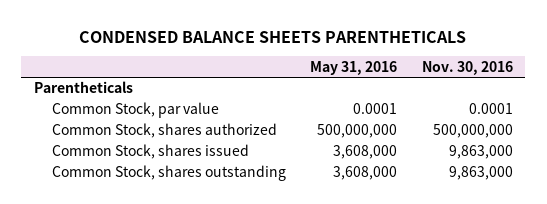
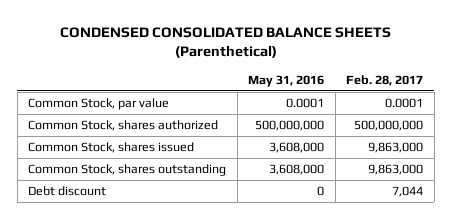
[79,30,467,43] CONDENSED BALANCE SHEETS PARENTHETICALS -> [59,26,391,59] CONDENSED CONSOLIDATED BALANCE SHEETS (Parenthetical)
[422,60,514,75] Nov. 30, 2016 -> none
none -> [346,74,424,86] Feb. 28, 2017
[33,81,133,94] Parentheticals -> none
none -> [28,186,107,197] Debt discount

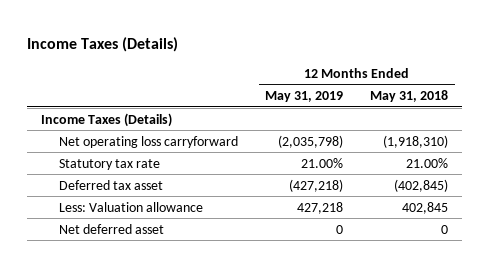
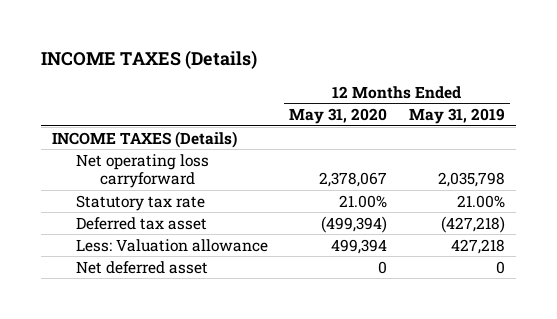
[27,36,179,52] Income Taxes (Details) -> [41,50,258,70] INCOME TAXES (Details)
[370,90,449,103] May 31, 2018 -> none
none -> [289,108,388,125] May 31, 2020
[40,112,172,127] Income Taxes (Details) -> [52,130,238,148] INCOME TAXES (Details)
[278,134,344,148] (2,035,798) -> [437,171,505,187] 2,035,798

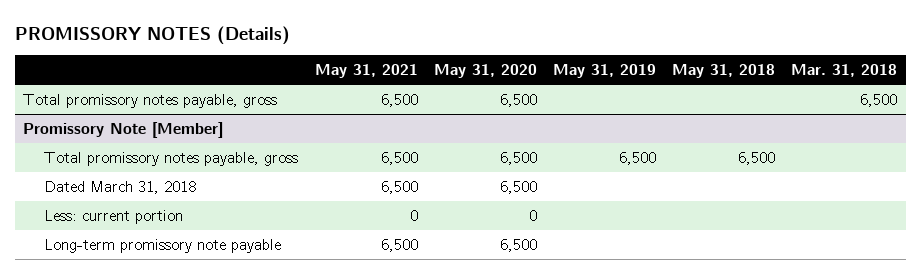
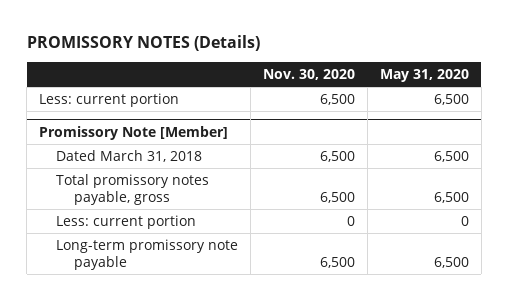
[314,64,418,79] May 31, 2021 -> none
[552,64,656,79] May 31, 2019 -> none
[672,64,776,79] May 31, 2018 -> none
[791,64,898,78] Mar. 31, 2018 -> none
none -> [263,69,356,81] Nov. 30, 2020
[23,93,278,108] Total promissory notes payable, gross -> none
none -> [39,92,180,107] Less: current portion
[44,151,299,166] Total promissory notes payable, gross -> [56,173,210,206] Total promissory notes payable, gross

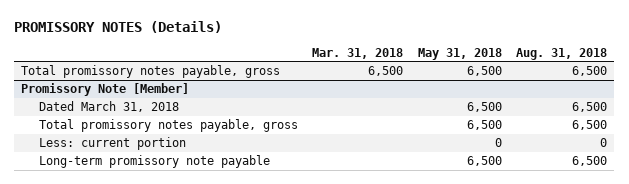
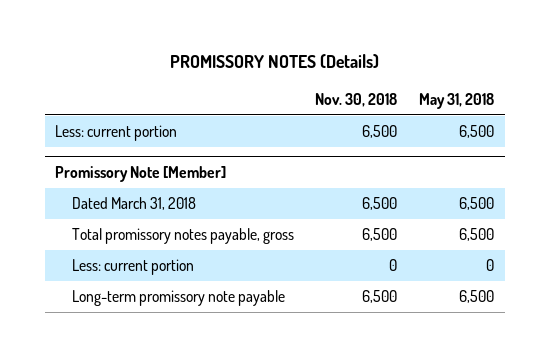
[312,47,404,59] Mar. 31, 2018 -> none
[516,47,608,60] Aug. 31, 2018 -> none
none -> [315,92,398,107] Nov. 30, 2018
[21,65,281,79] Total promissory notes payable, gross -> none
none -> [55,125,178,142] Less: current portion

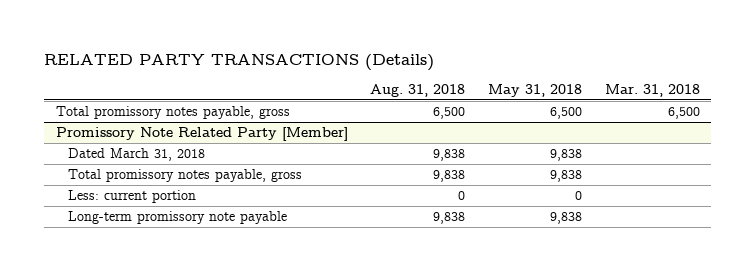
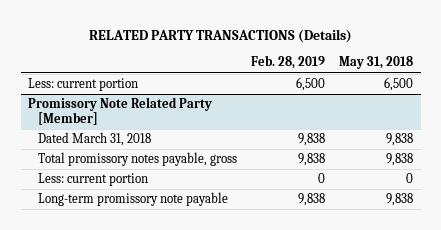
[370,84,466,98] Aug. 31, 2018 -> none
[604,84,700,98] Mar. 31, 2018 -> none
none -> [250,55,325,70] Feb. 28, 2019
[55,106,290,120] Total promissory notes payable, gross -> none
none -> [28,78,139,92] Less: current portion

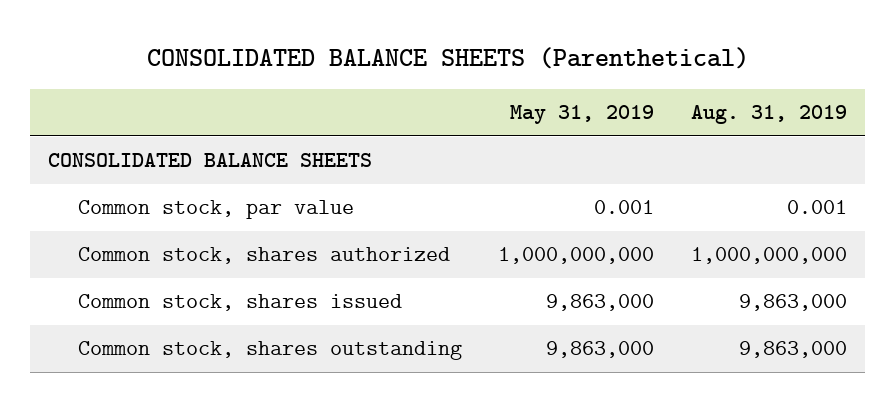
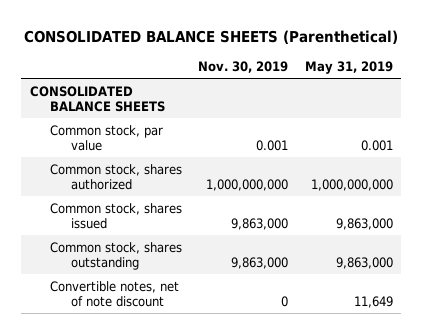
[691,105,848,125] Aug. 31, 2019 -> none
none -> [198,61,289,74] Nov. 30, 2019
none -> [50,280,180,308] Convertible notes, net of note discount

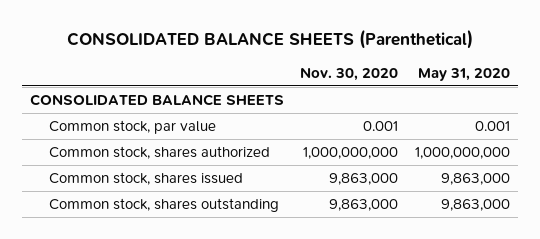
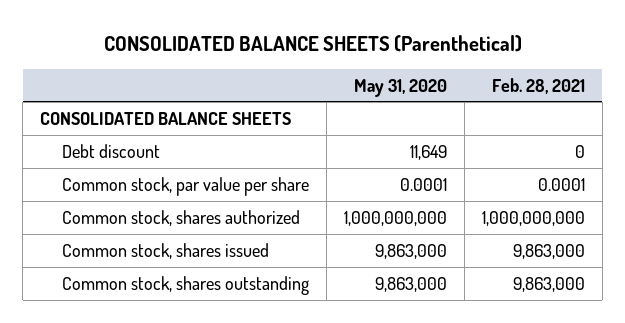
[300,67,399,81] Nov. 30, 2020 -> none
none -> [492,77,586,94] Feb. 28, 2021
none -> [62,143,161,158] Debt discount
[49,120,217,135] Common stock, par value -> [62,176,310,196] Common stock, par value per share
[474,121,510,132] 0.001 -> [400,177,448,191] 0.0001

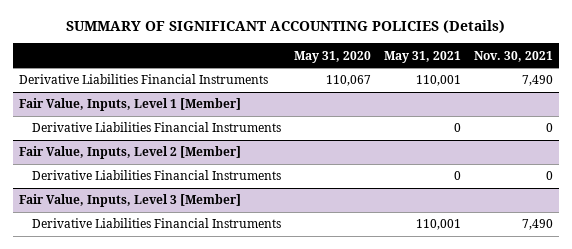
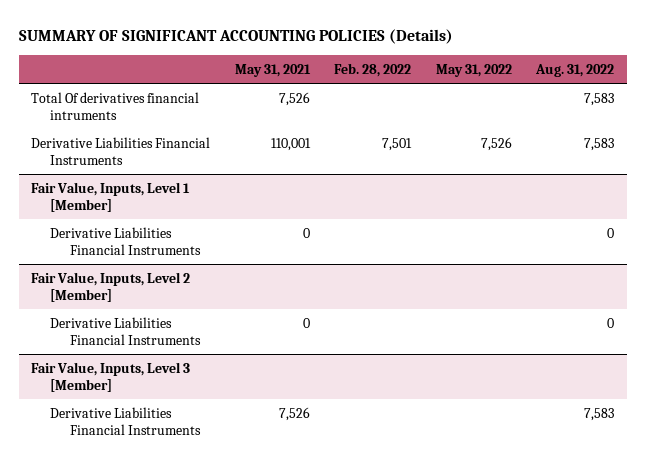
[293,50,371,63] May 31, 2020 -> none
[473,50,553,62] Nov. 30, 2021 -> none
none -> [334,62,412,77] Feb. 28, 2022
none -> [435,63,512,77] May 31, 2022
none -> [535,63,615,77] Aug. 31, 2022
none -> [31,91,200,120] Total Of derivatives financial intruments
[415,219,461,231] 110,001 -> [278,406,310,421] 7,526

